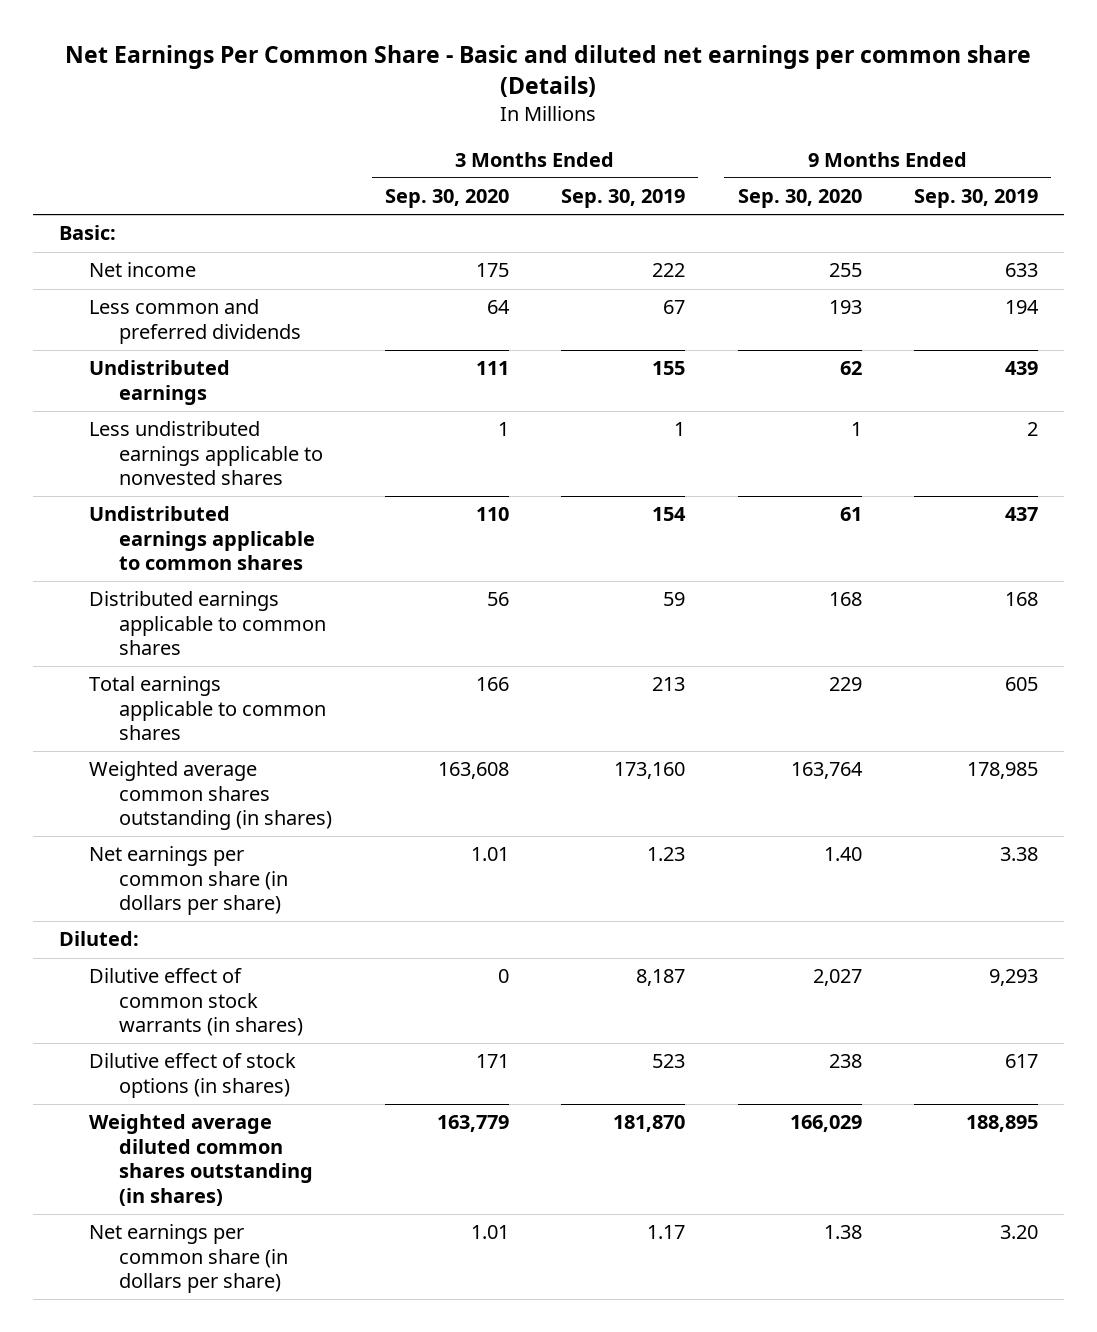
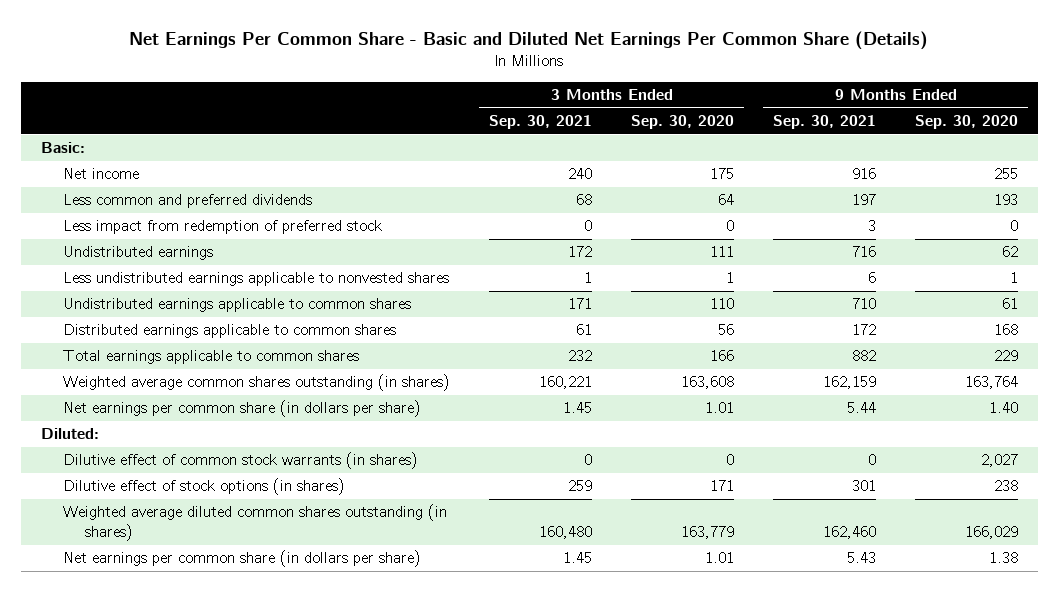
[65,45,1032,98] Net Earnings Per Common Share - Basic and diluted net earnings per common share (Details) -> [129,31,929,51] Net Earnings Per Common Share - Basic and Diluted Net Earnings Per Common Share (Details)
[561,189,686,209] Sep. 30, 2019 -> none
[913,189,1038,209] Sep. 30, 2019 -> none
none -> [489,115,593,130] Sep. 30, 2021
none -> [773,115,877,130] Sep. 30, 2021
none -> [62,220,382,235] Less impact from redemption of preferred stock

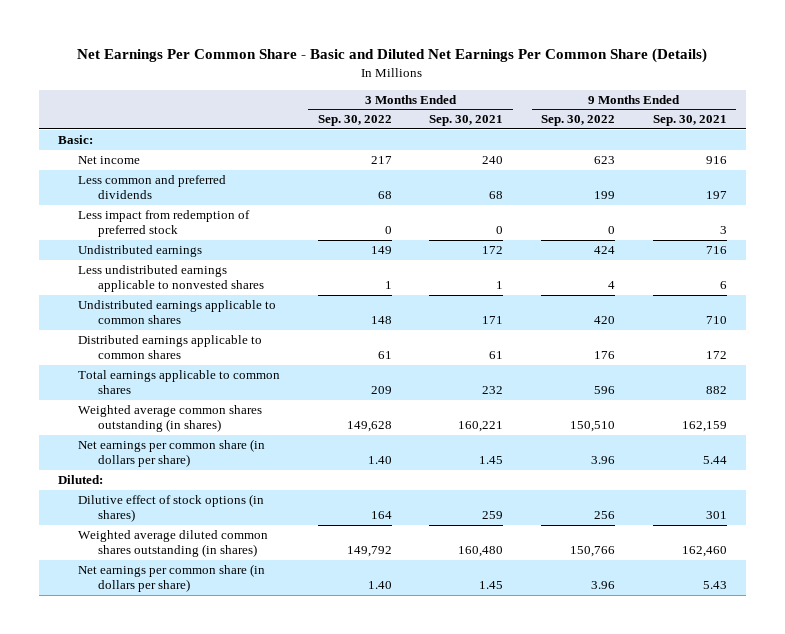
[631,115,735,130] Sep. 30, 2020 -> none
[915,115,1019,130] Sep. 30, 2020 -> none
none -> [317,115,392,127] Sep. 30, 2022
none -> [541,115,616,127] Sep. 30, 2022
[62,452,418,470] Dilutive effect of common stock warrants (in shares) -> none

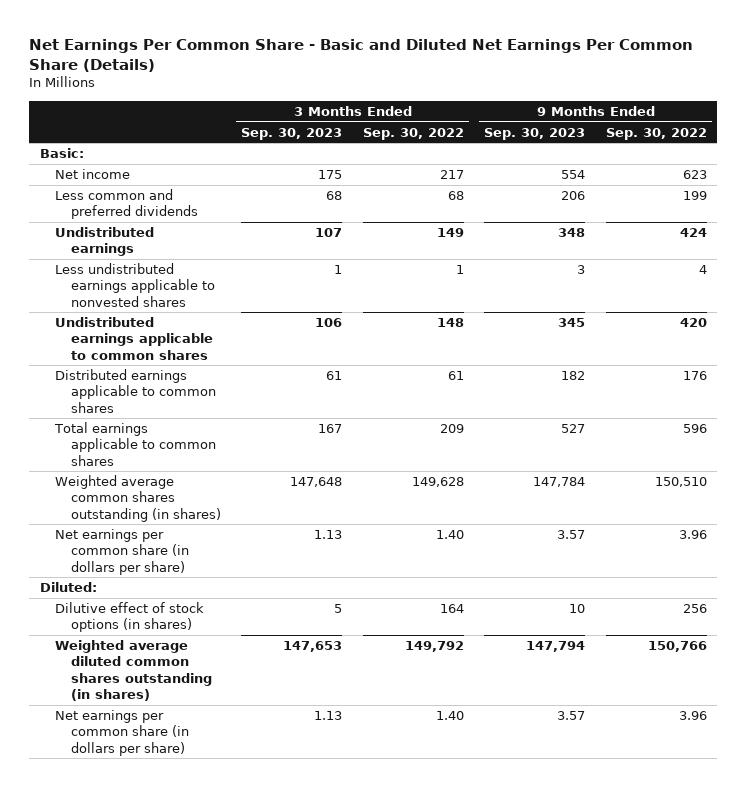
[429,115,504,127] Sep. 30, 2021 -> none
[652,115,727,127] Sep. 30, 2021 -> none
none -> [241,127,343,140] Sep. 30, 2023
none -> [484,127,586,140] Sep. 30, 2023
[77,210,250,238] Less impact from redemption of preferred stock -> none

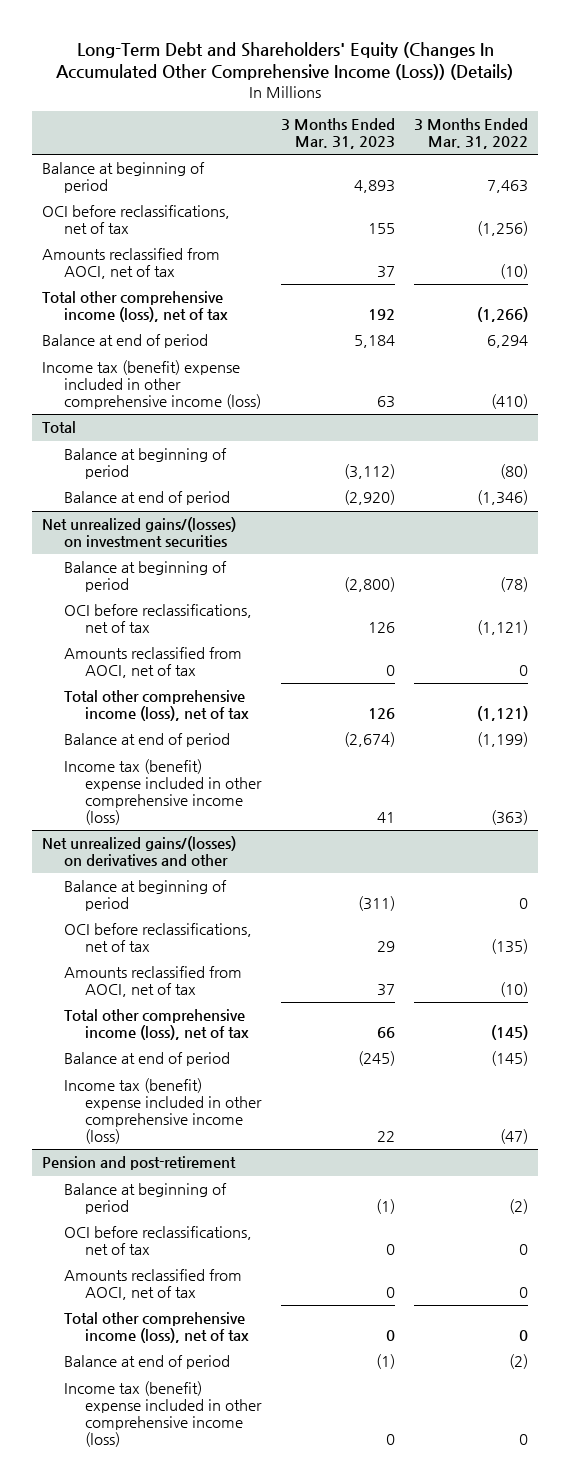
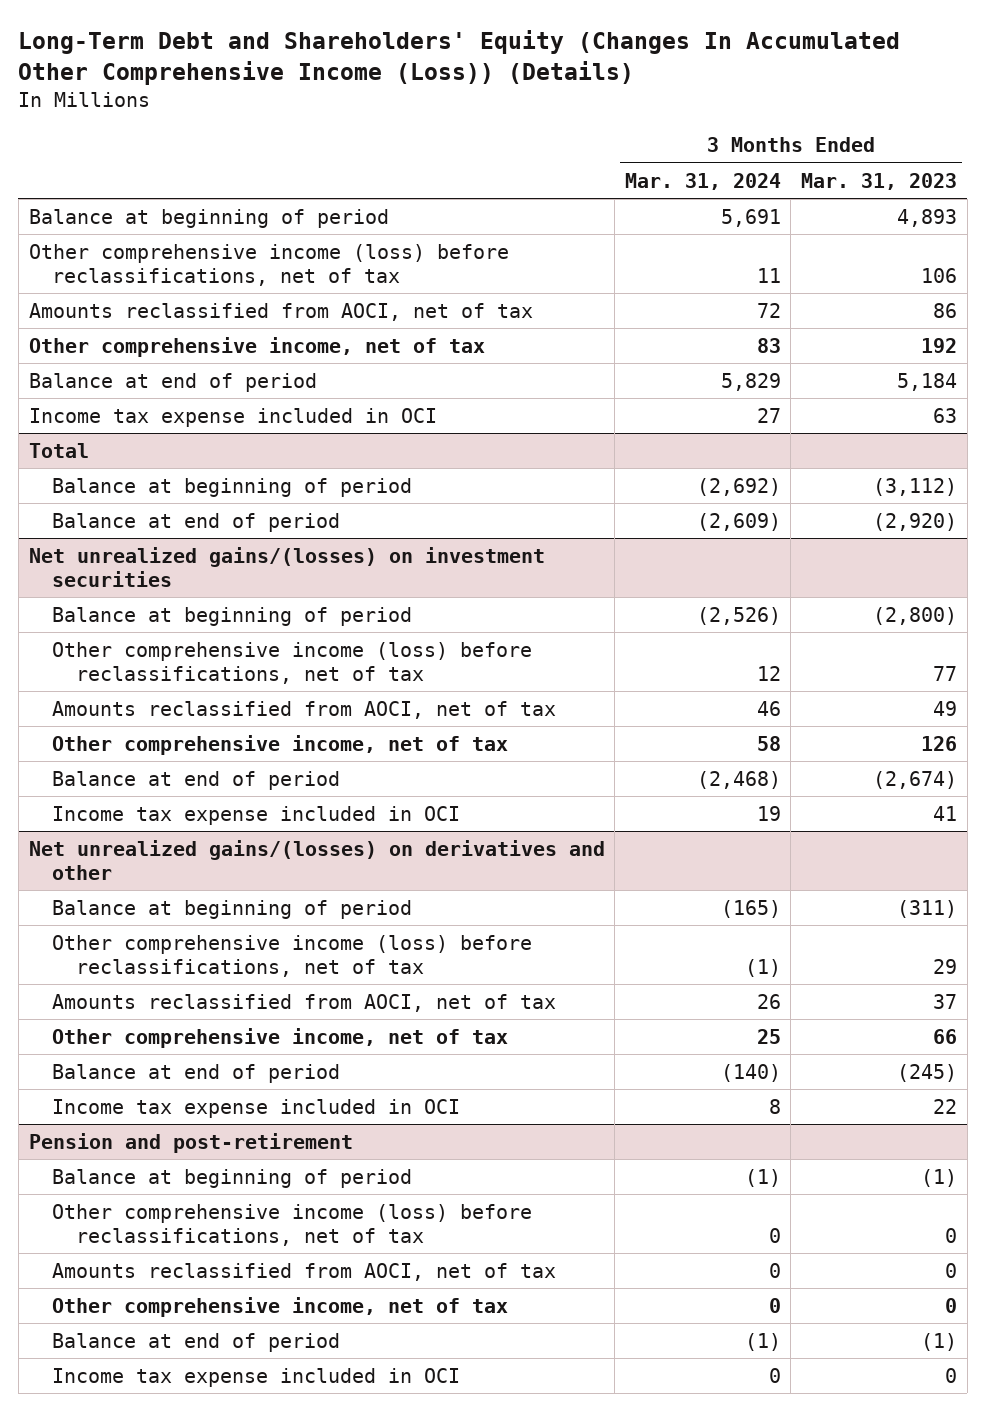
[414,118,529,150] 3 Months Ended Mar. 31, 2022 -> none
none -> [624,172,781,190] Mar. 31, 2024
[42,205,231,235] OCI before reclassifications, net of tax -> [28,243,509,286] Other comprehensive income (loss) before reclassifications, net of tax
[367,223,395,235] 155 -> [921,267,958,283] 106
[376,266,395,279] 37 -> [933,302,958,318] 86
[42,291,228,323] Total other comprehensive income (loss), net of tax -> [28,336,485,357] Other comprehensive income, net of tax
[42,360,261,410] Income tax (benefit) expense included in other comprehensive income (loss) -> [28,407,437,427] Income tax expense included in OCI
[63,604,252,634] OCI before reclassifications, net of tax -> [52,641,533,684] Other comprehensive income (loss) before reclassifications, net of tax
[367,622,395,634] 126 -> [933,665,958,681] 77
[385,665,395,677] 0 -> [933,700,958,716] 49
[63,690,249,722] Total other comprehensive income (loss), net of tax -> [52,734,509,755] Other comprehensive income, net of tax
[63,759,262,825] Income tax (benefit) expense included in other comprehensive income (loss) -> [52,805,461,825] Income tax expense included in OCI
[63,923,252,953] OCI before reclassifications, net of tax -> [52,934,533,977] Other comprehensive income (loss) before reclassifications, net of tax
[63,1009,249,1041] Total other comprehensive income (loss), net of tax -> [52,1027,509,1048] Other comprehensive income, net of tax
[63,1078,262,1144] Income tax (benefit) expense included in other comprehensive income (loss) -> [52,1098,461,1118] Income tax expense included in OCI
[63,1226,252,1256] OCI before reclassifications, net of tax -> [52,1203,533,1246] Other comprehensive income (loss) before reclassifications, net of tax
[63,1312,249,1344] Total other comprehensive income (loss), net of tax -> [52,1296,509,1317] Other comprehensive income, net of tax
[63,1381,262,1447] Income tax (benefit) expense included in other comprehensive income (loss) -> [52,1367,461,1387] Income tax expense included in OCI

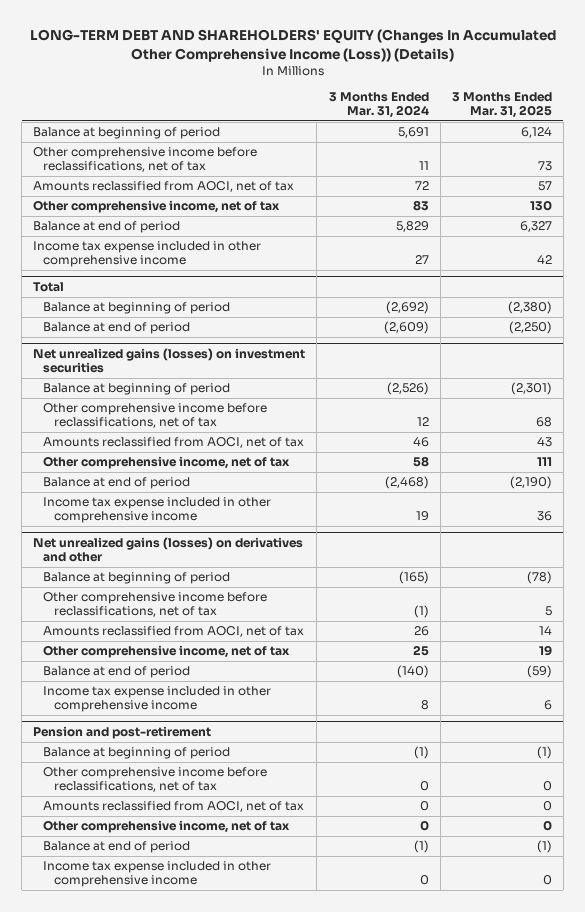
[18,30,901,86] Long-Term Debt and Shareholders' Equity (Changes In Accumulated Other Comprehensive Income (Loss)) (Details) -> [29,29,556,62] LONG-TERM DEBT AND SHAREHOLDERS' EQUITY (Changes In Accumulated Other Comprehensive Income (Loss)) (Details)
[801,172,958,190] Mar. 31, 2023 -> none
none -> [451,92,552,119] 3 Months Ended Mar. 31, 2025
[28,243,509,286] Other comprehensive income (loss) before reclassifications, net of tax -> [33,147,258,173] Other comprehensive income before reclassifications, net of tax
[28,407,437,427] Income tax expense included in OCI -> [33,241,262,268] Income tax expense included in other comprehensive income
[28,546,545,587] Net unrealized gains/(losses) on investment securities -> [33,348,306,374] Net unrealized gains (losses) on investment securities
[52,641,533,684] Other comprehensive income (loss) before reclassifications, net of tax -> [43,403,268,429] Other comprehensive income before reclassifications, net of tax
[52,805,461,825] Income tax expense included in OCI -> [43,497,272,524] Income tax expense included in other comprehensive income
[28,839,605,880] Net unrealized gains/(losses) on derivatives and other -> [33,537,304,563] Net unrealized gains (losses) on derivatives and other
[52,934,533,977] Other comprehensive income (loss) before reclassifications, net of tax -> [43,592,268,618] Other comprehensive income before reclassifications, net of tax
[52,1098,461,1118] Income tax expense included in OCI -> [43,686,272,713] Income tax expense included in other comprehensive income
[52,1203,533,1246] Other comprehensive income (loss) before reclassifications, net of tax -> [43,767,268,793] Other comprehensive income before reclassifications, net of tax
[52,1367,461,1387] Income tax expense included in OCI -> [43,861,272,888] Income tax expense included in other comprehensive income

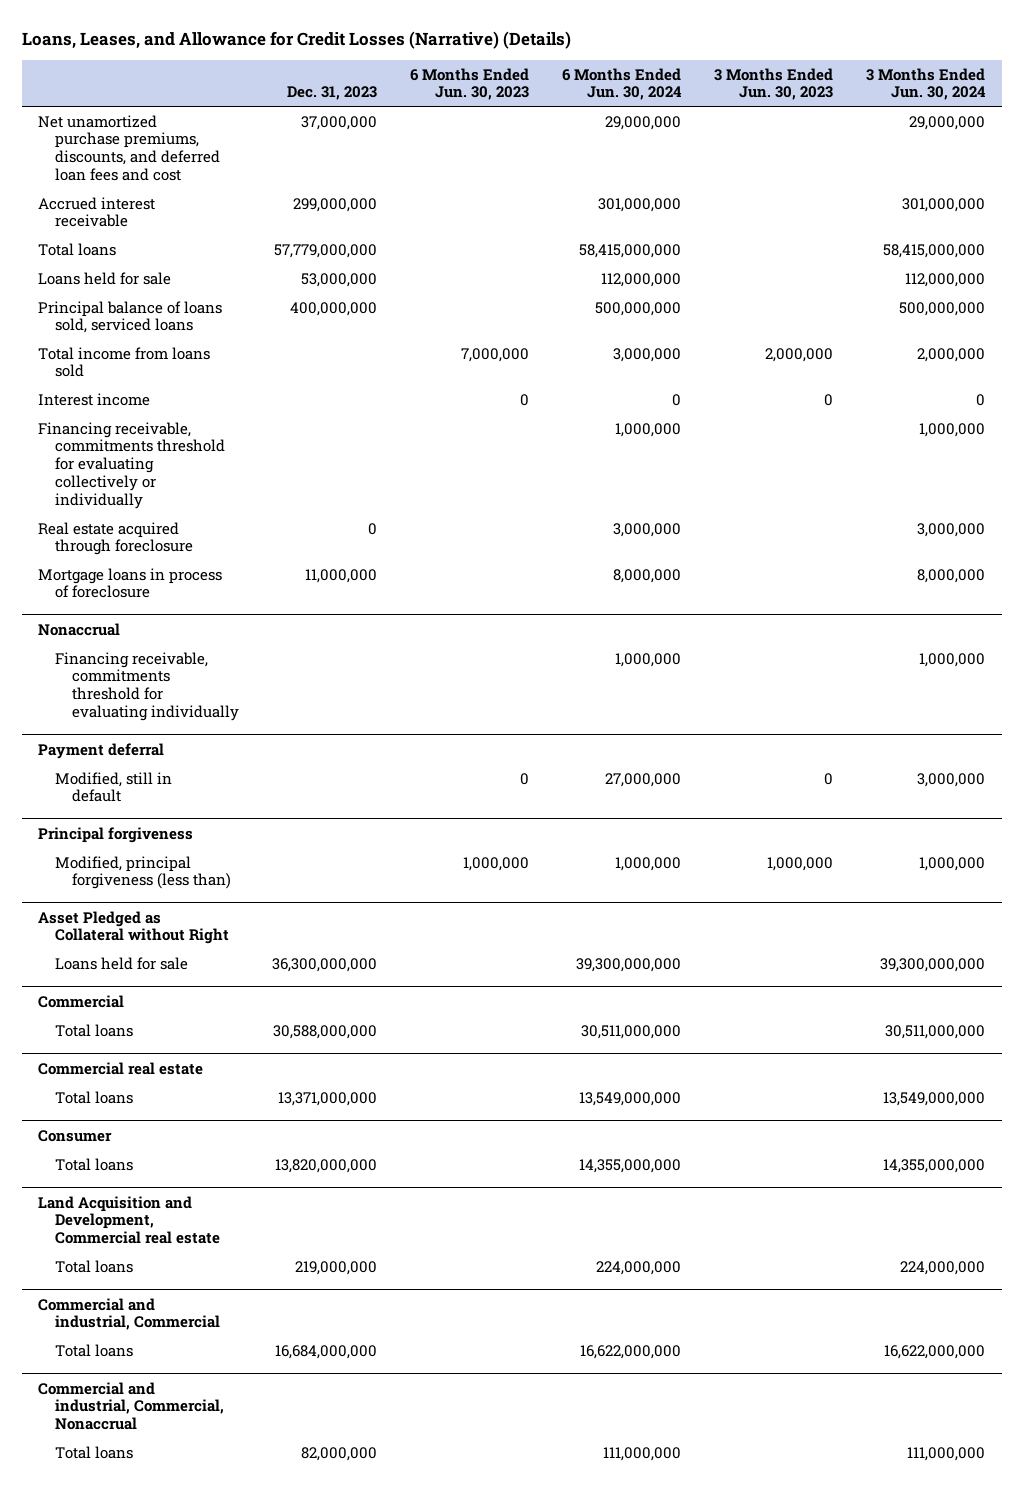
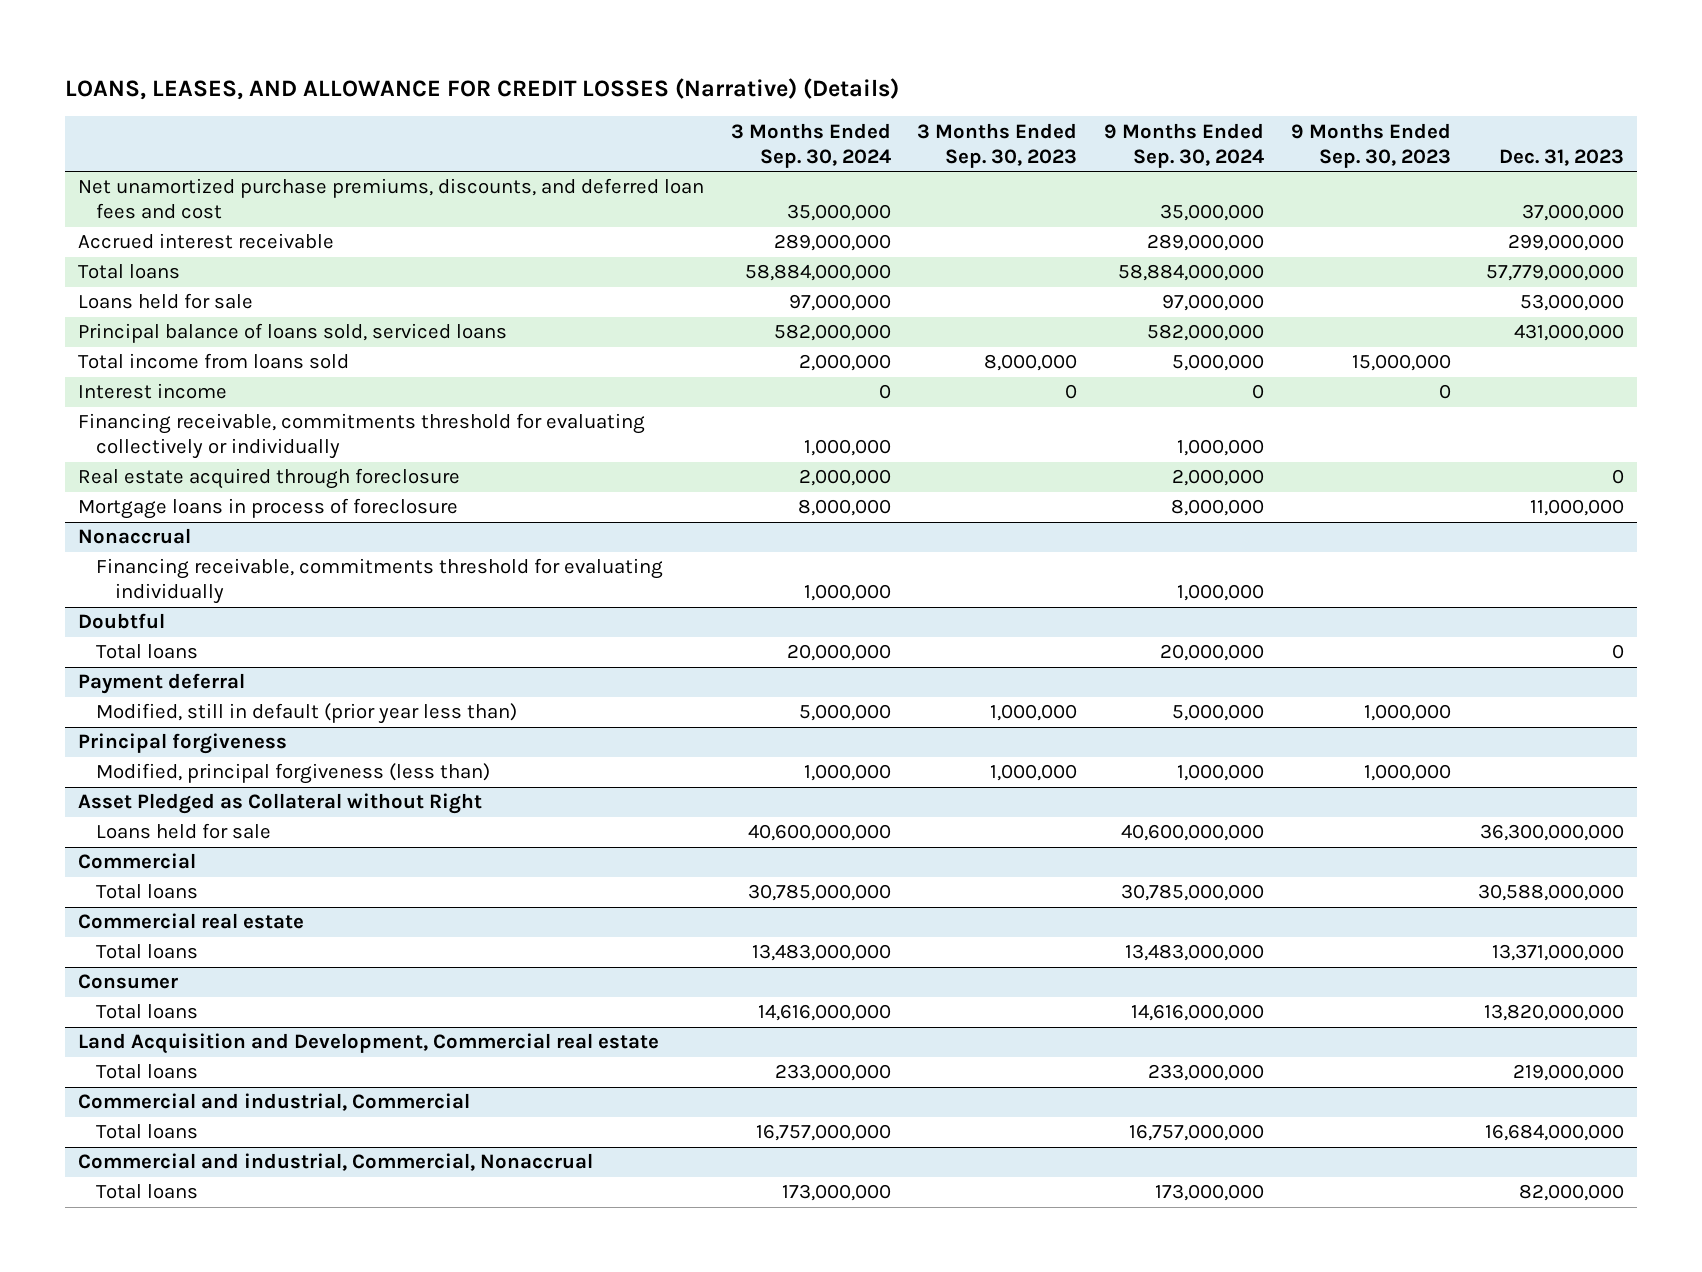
[21,30,571,49] Loans, Leases, and Allowance for Credit Losses (Narrative) (Details) -> [64,78,899,101] LOANS, LEASES, AND ALLOWANCE FOR CREDIT LOSSES (Narrative) (Details)
[409,67,529,101] 6 Months Ended Jun. 30, 2023 -> none
[561,67,682,101] 6 Months Ended Jun. 30, 2024 -> none
[714,67,834,101] 3 Months Ended Jun. 30, 2023 -> none
[866,67,987,101] 3 Months Ended Jun. 30, 2024 -> none
none -> [730,122,891,168] 3 Months Ended Sep. 30, 2024
none -> [917,122,1078,168] 3 Months Ended Sep. 30, 2023
none -> [1104,122,1265,168] 9 Months Ended Sep. 30, 2024
none -> [1290,122,1451,168] 9 Months Ended Sep. 30, 2023
[289,301,377,316] 400,000,000 -> [1513,324,1624,342] 431,000,000
none -> [77,613,165,630] Doubtful
none -> [96,644,199,660] Total loans
[55,771,173,803] Modified, still in default -> [96,703,518,725] Modified, still in default (prior year less than)

